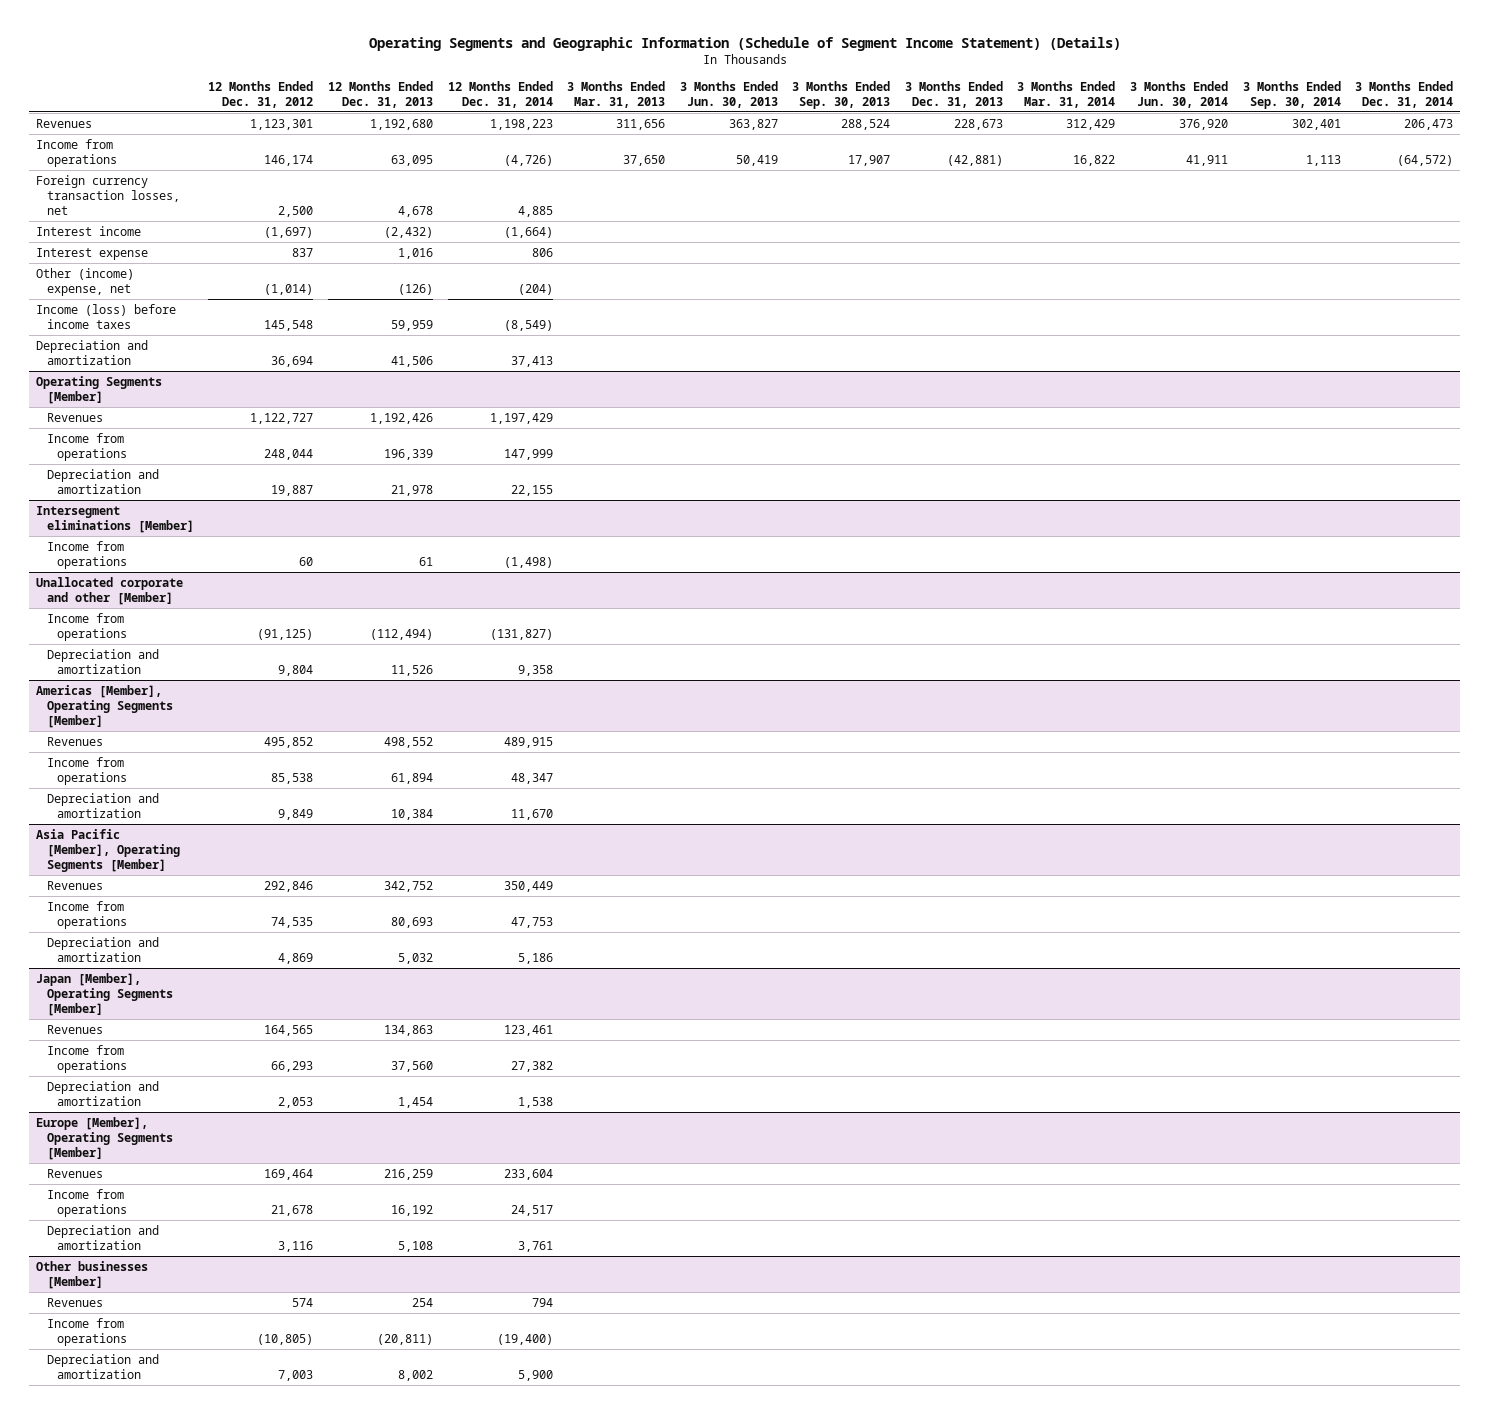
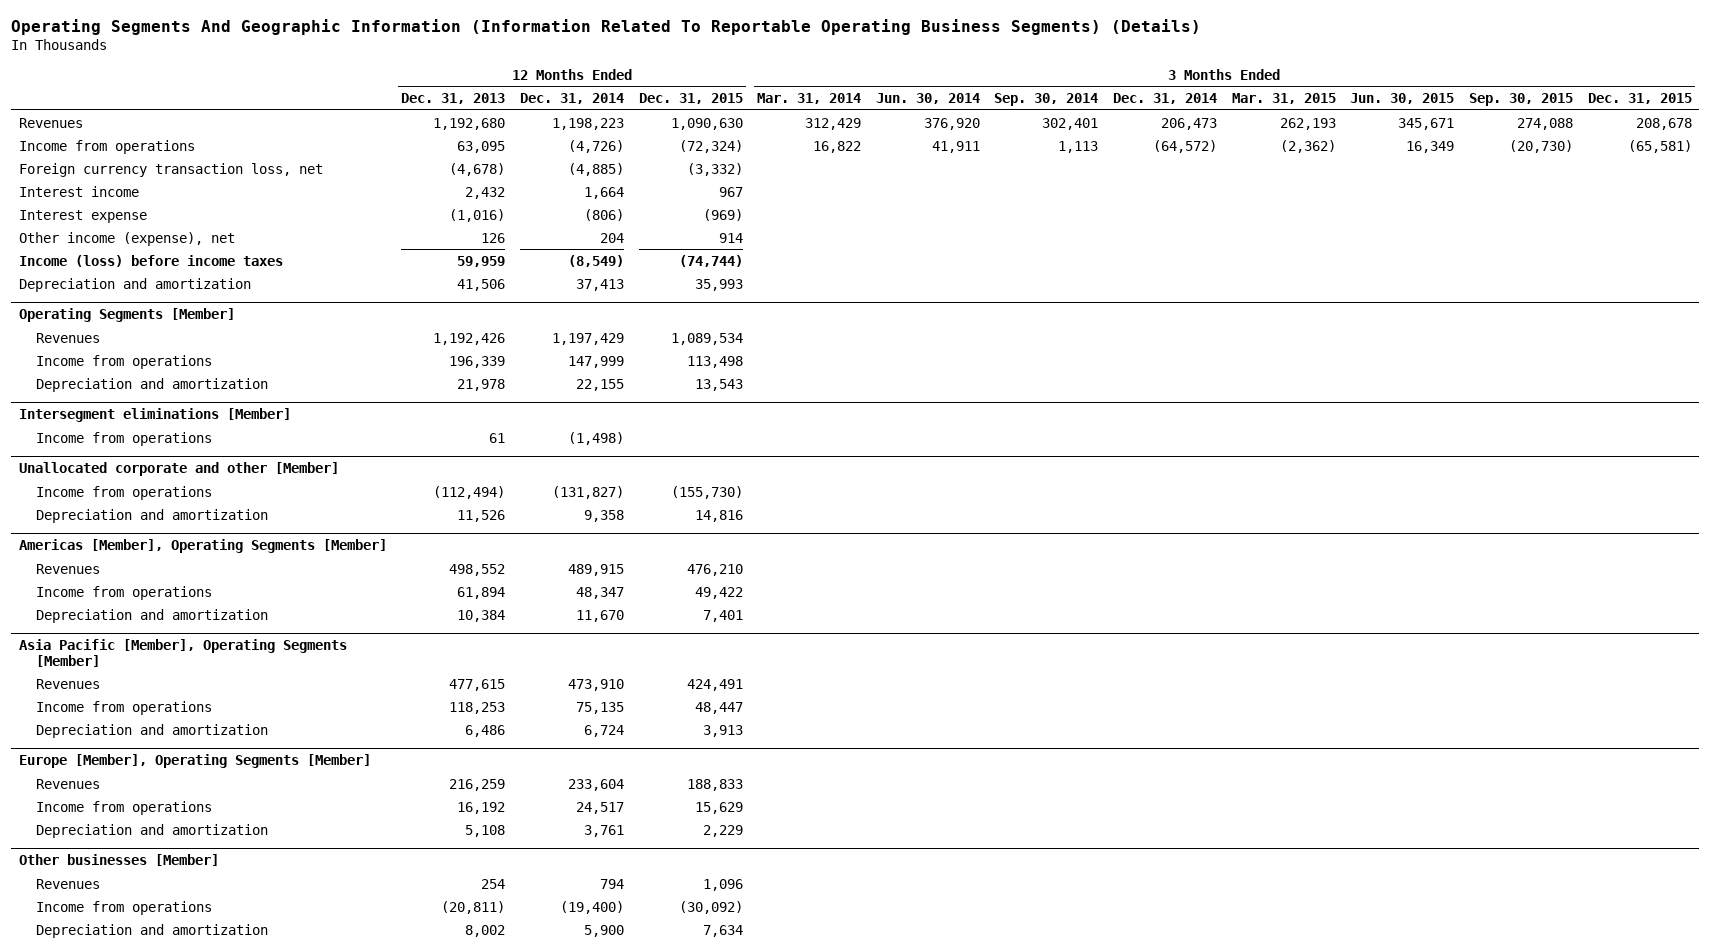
[368,36,1121,51] Operating Segments and Geographic Information (Schedule of Segment Income Statement) (Details) -> [11,18,1202,35] Operating Segments And Geographic Information (Information Related To Reportable Operating Business Segments) (Details)
[208,81,314,109] 12 Months Ended Dec. 31, 2012 -> none
[567,81,666,109] 3 Months Ended Mar. 31, 2013 -> none
[679,81,778,109] 3 Months Ended Jun. 30, 2013 -> none
[792,81,891,110] 3 Months Ended Sep. 30, 2013 -> none
[904,81,1003,109] 3 Months Ended Dec. 31, 2013 -> none
none -> [638,93,743,105] Dec. 31, 2015
none -> [1231,93,1336,105] Mar. 31, 2015
none -> [1350,93,1455,105] Jun. 30, 2015
none -> [1469,93,1574,107] Sep. 30, 2015
none -> [1587,93,1692,105] Dec. 31, 2015
[36,174,180,215] Foreign currency transaction losses, net -> [18,162,323,177] Foreign currency transaction loss, net
[398,205,434,217] 4,678 -> [449,162,506,176] (4,678)
[517,205,553,217] 4,885 -> [567,162,624,176] (4,885)
[384,226,434,238] (2,432) -> [465,186,506,199] 2,432
[503,226,553,238] (1,664) -> [583,186,624,199] 1,664
[398,247,434,259] 1,016 -> [449,208,506,222] (1,016)
[531,247,553,257] 806 -> [583,208,624,221] (806)
[36,267,135,296] Other (income) expense, net -> [18,231,235,246] Other income (expense), net
[398,283,434,295] (126) -> [481,232,506,243] 126
[517,283,553,295] (204) -> [599,232,624,243] 204
[36,972,173,1016] Japan [Member], Operating Segments [Member] -> none
[46,1024,103,1034] Revenues -> none
[46,1044,128,1073] Income from operations -> none
[46,1080,159,1106] Depreciation and amortization -> none
[384,880,434,892] 342,752 -> [449,678,506,691] 477,615
[503,880,553,892] 350,449 -> [567,678,624,691] 473,910
[391,916,434,928] 80,693 -> [449,701,506,714] 118,253
[510,916,553,928] 47,753 -> [575,701,624,714] 75,135
[398,952,434,964] 5,032 -> [465,724,506,737] 6,486
[517,952,553,964] 5,186 -> [583,724,624,737] 6,724

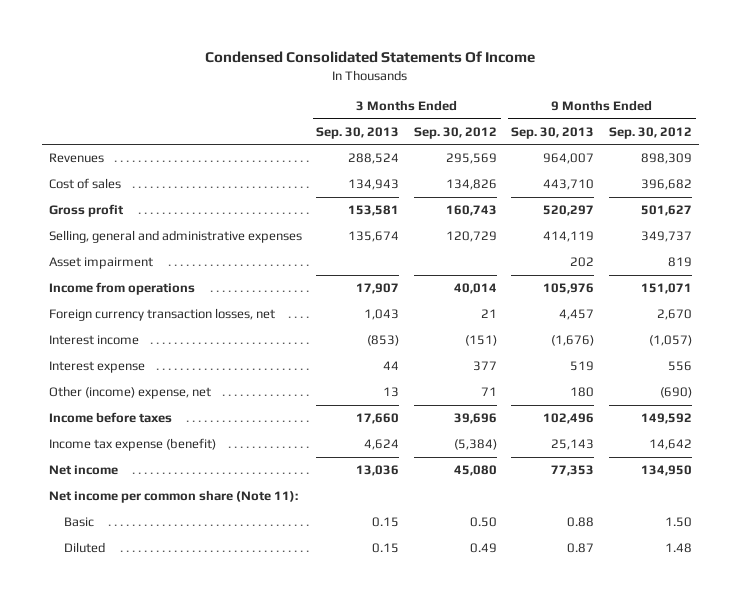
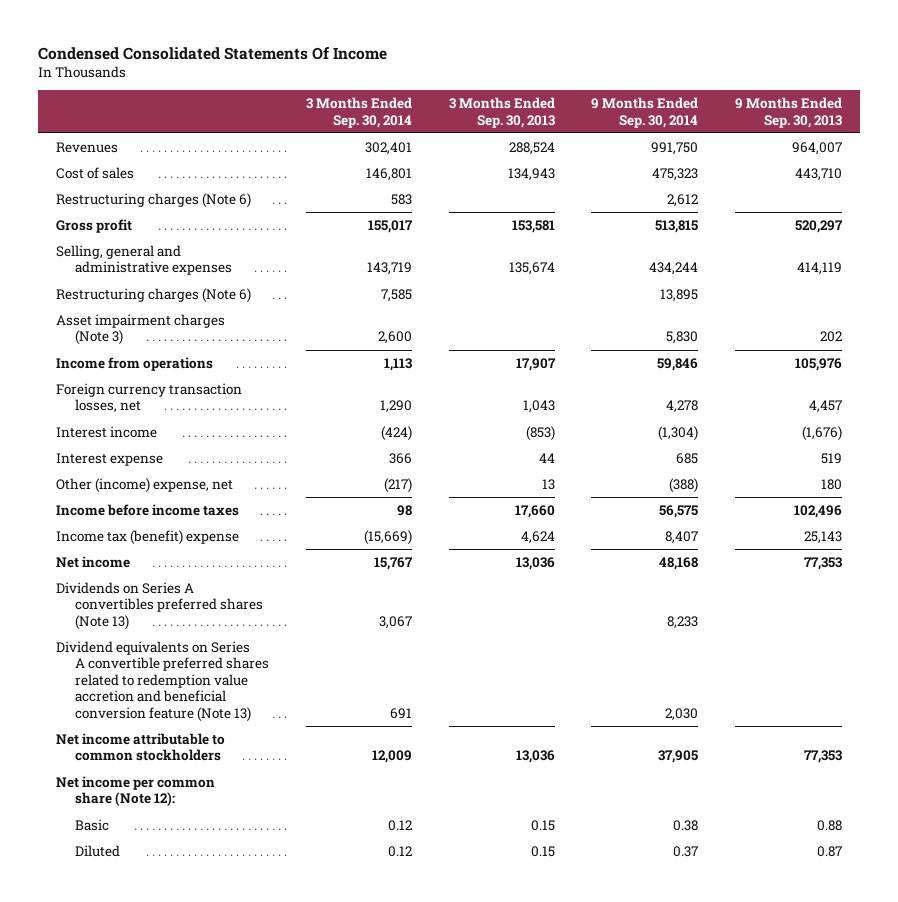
[413,126,497,139] Sep. 30, 2012 -> none
[608,126,692,139] Sep. 30, 2012 -> none
none -> [305,97,412,128] 3 Months Ended Sep. 30, 2014
none -> [591,97,699,128] 9 Months Ended Sep. 30, 2014
none -> [55,192,251,208] Restructuring charges (Note 6)
[48,257,153,270] Asset impairment -> none
none -> [55,287,251,303] Restructuring charges (Note 6)
none -> [55,313,225,346] Asset impairment charges (Note 3)
[48,412,172,424] Income before taxes -> [55,503,239,516] Income before income taxes
[48,438,216,452] Income tax expense (benefit) -> [55,529,239,545] Income tax (benefit) expense
none -> [55,581,264,630] Dividends on Series A convertibles preferred shares (Note 13)
none -> [55,640,270,722] Dividend equivalents on Series A convertible preferred shares related to redemption value accretion and beneficial conversion feature (Note 13)
none -> [55,732,225,762] Net income attributable to common stockholders
[48,490,298,504] Net income per common share (Note 11): -> [55,775,215,807] Net income per common share (Note 12):

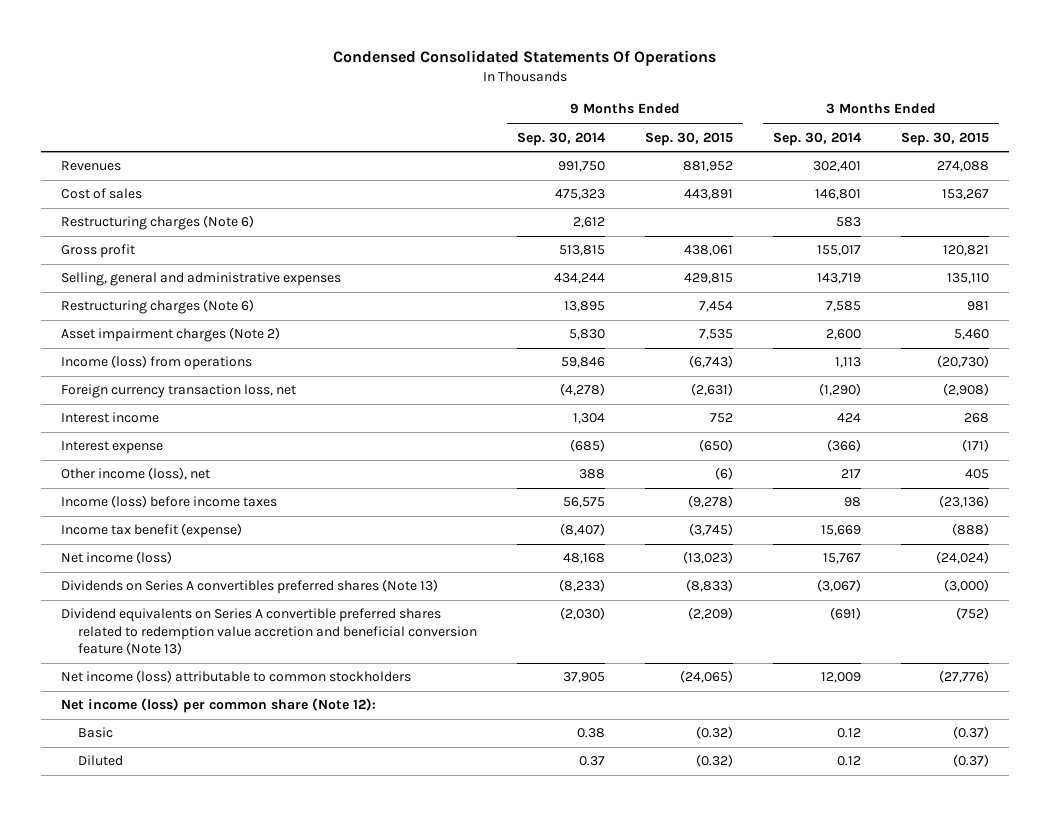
[37,46,387,60] Condensed Consolidated Statements Of Income -> [332,50,716,67] Condensed Consolidated Statements Of Operations
[448,97,555,128] 3 Months Ended Sep. 30, 2013 -> none
[734,97,842,128] 9 Months Ended Sep. 30, 2013 -> none
none -> [644,131,733,146] Sep. 30, 2015
none -> [900,131,989,146] Sep. 30, 2015
[55,313,225,346] Asset impairment charges (Note 3) -> [60,327,280,343] Asset impairment charges (Note 2)
[55,356,213,371] Income from operations -> [60,355,252,371] Income (loss) from operations
[55,382,242,414] Foreign currency transaction losses, net -> [60,384,296,399] Foreign currency transaction loss, net
[379,400,412,414] 1,290 -> [818,383,861,397] (1,290)
[666,400,699,414] 4,278 -> [559,383,605,397] (4,278)
[380,425,412,441] (424) -> [836,413,861,423] 424
[658,425,699,441] (1,304) -> [572,413,605,425] 1,304
[388,452,412,464] 366 -> [826,439,861,453] (366)
[676,452,699,464] 685 -> [569,439,605,453] (685)
[55,477,233,493] Other (income) expense, net -> [60,467,210,481] Other income (loss), net
[383,477,412,493] (217) -> [840,469,861,479] 217
[669,477,699,493] (388) -> [578,469,605,480] 388
[55,503,239,516] Income before income taxes -> [60,495,277,509] Income (loss) before income taxes
[55,529,239,545] Income tax (benefit) expense -> [60,523,242,539] Income tax benefit (expense)
[363,529,412,545] (15,669) -> [820,525,861,537] 15,669
[665,530,699,544] 8,407 -> [559,523,605,537] (8,407)
[55,555,130,568] Net income -> [60,551,172,565] Net income (loss)
[378,615,412,629] 3,067 -> [816,579,861,593] (3,067)
[667,615,699,629] 8,233 -> [558,579,605,593] (8,233)
[389,707,412,719] 691 -> [829,607,861,621] (691)
[665,707,699,721] 2,030 -> [559,607,605,621] (2,030)
[55,732,225,762] Net income attributable to common stockholders -> [60,670,411,684] Net income (loss) attributable to common stockholders
[55,775,215,807] Net income per common share (Note 12): -> [60,698,376,714] Net income (loss) per common share (Note 12):

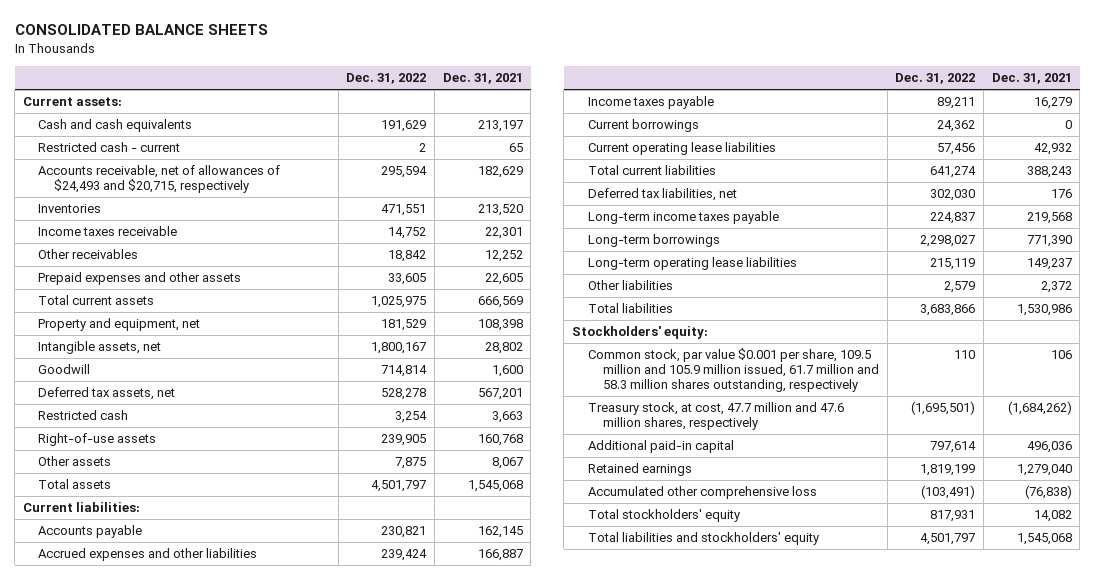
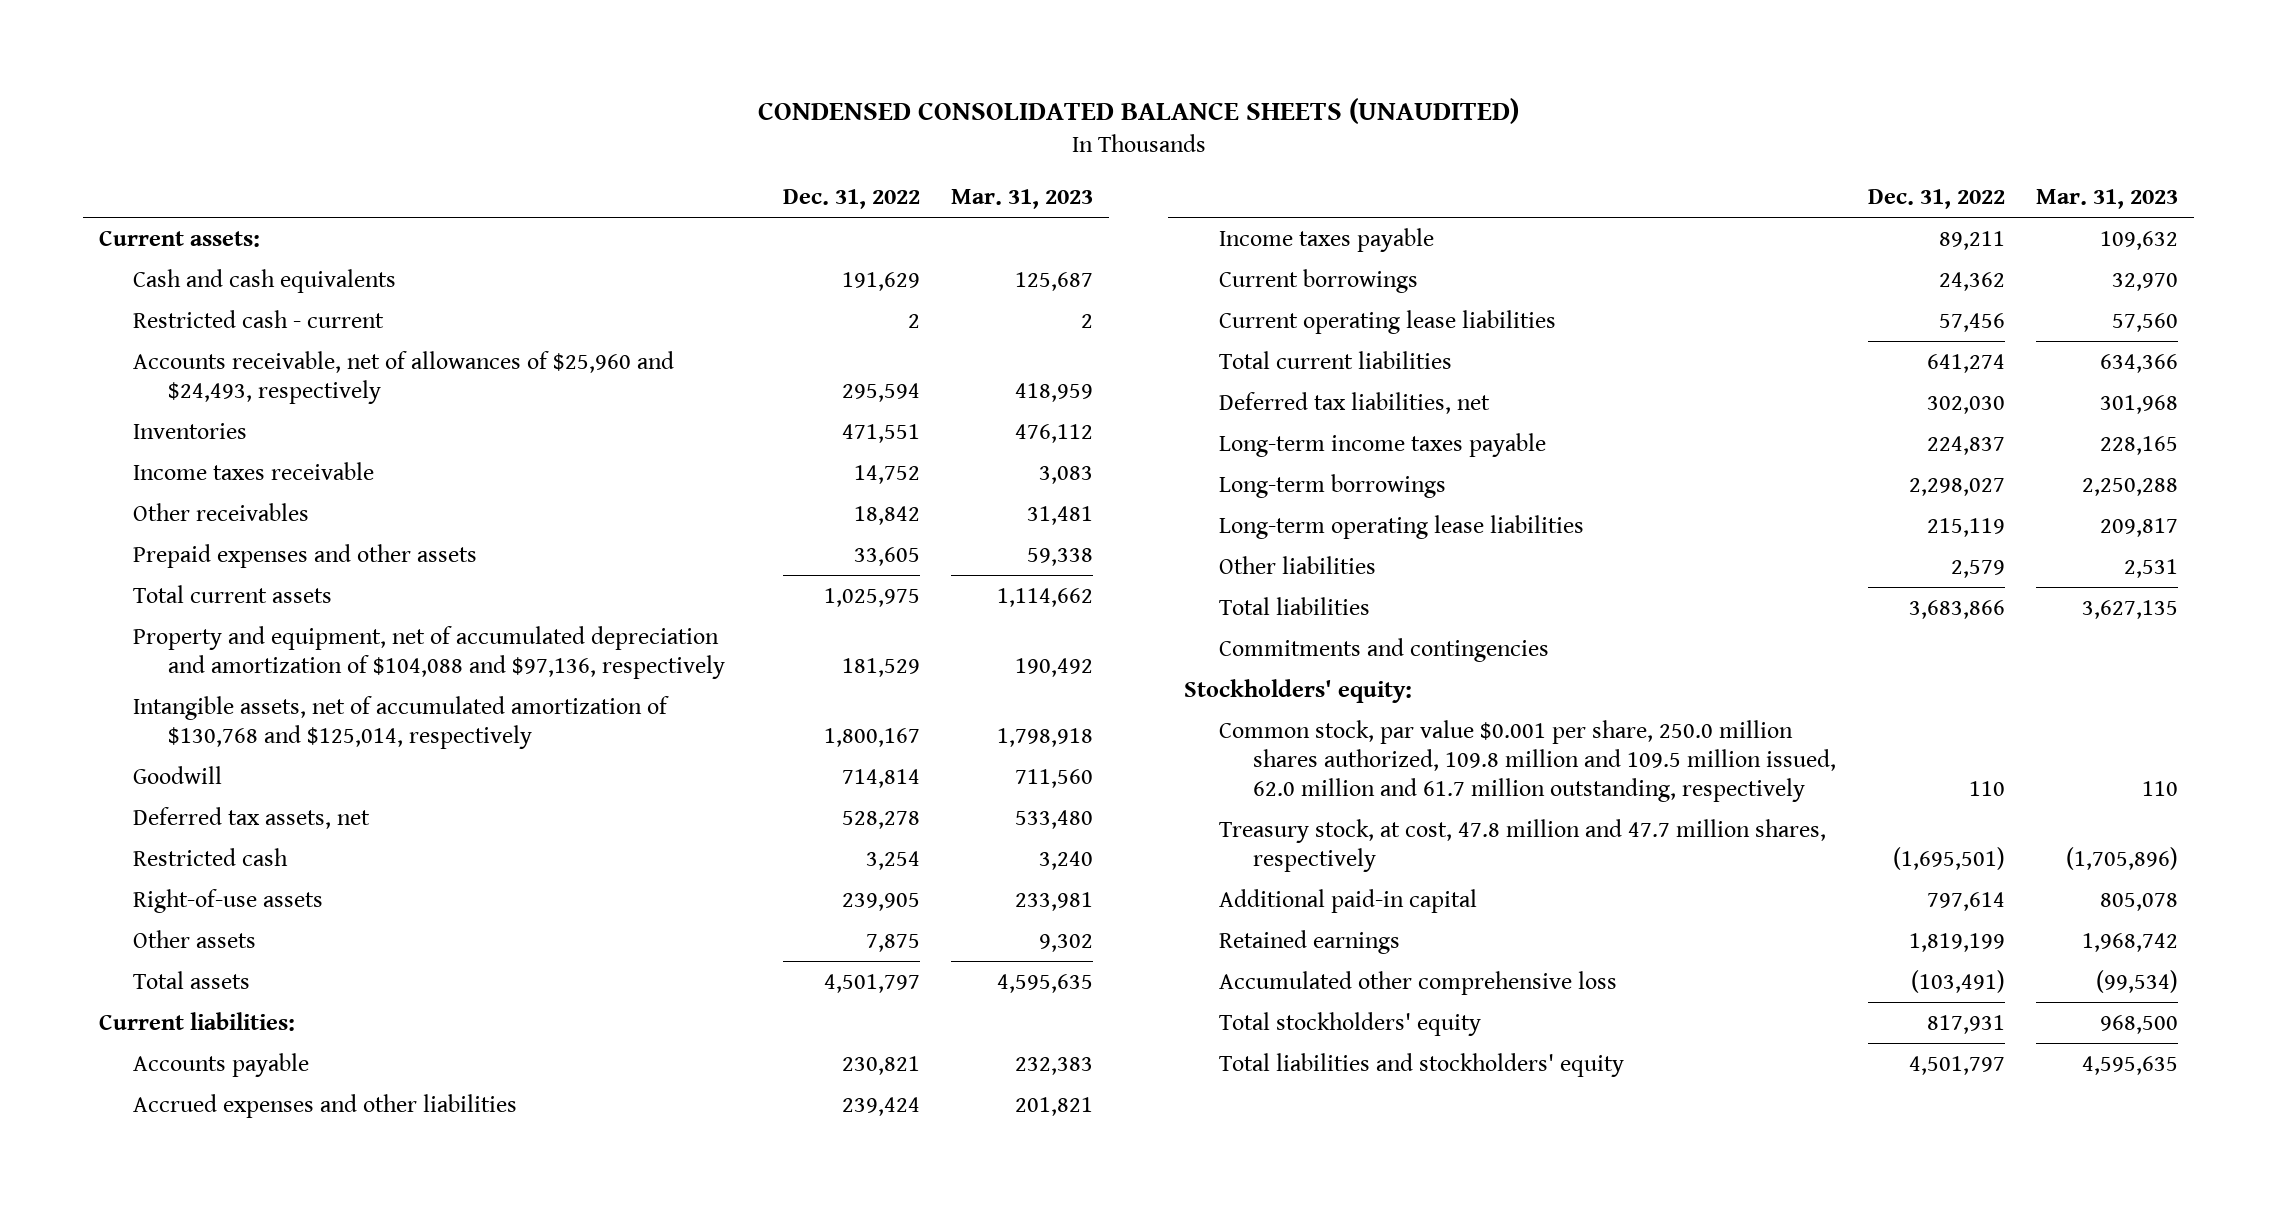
[14,24,268,36] CONSOLIDATED BALANCE SHEETS -> [757,98,1519,125] CONDENSED CONSOLIDATED BALANCE SHEETS (UNAUDITED)
[442,73,523,85] Dec. 31, 2021 -> none
none -> [951,189,1094,210] Mar. 31, 2023
[38,165,281,194] Accounts receivable, net of allowances of $24,493 and $20,715, respectively -> [133,350,675,404] Accounts receivable, net of allowances of $25,960 and $24,493, respectively
[38,318,201,332] Property and equipment, net -> [133,625,725,679] Property and equipment, net of accumulated depreciation and amortization of $104,088 and $97,136, respectively
[38,341,162,355] Intangible assets, net -> [133,695,670,749] Intangible assets, net of accumulated amortization of $130,768 and $125,014, respectively
none -> [1218,637,1549,662] Commitments and contingencies
[587,348,879,393] Common stock, par value $0.001 per share, 109.5 million and 105.9 million issued, 61.7 million and 58.3 million shares outstanding, respectively -> [1218,719,1837,803] Common stock, par value $0.001 per share, 250.0 million shares authorized, 109.8 million and 109.5 million issued, 62.0 million and 61.7 million outstanding, respectively
[587,402,844,431] Treasury stock, at cost, 47.7 million and 47.6 million shares, respectively -> [1218,818,1826,872] Treasury stock, at cost, 47.8 million and 47.7 million shares, respectively

